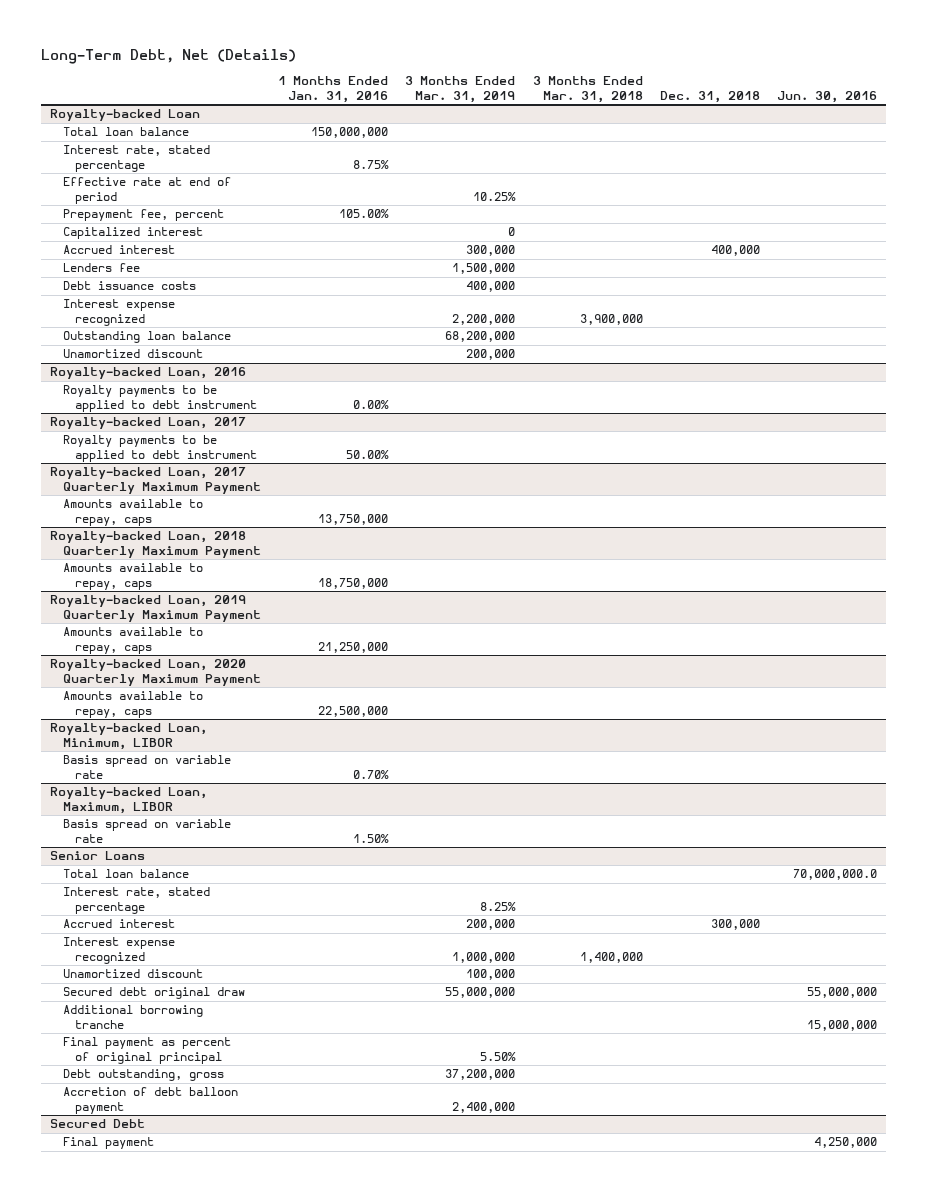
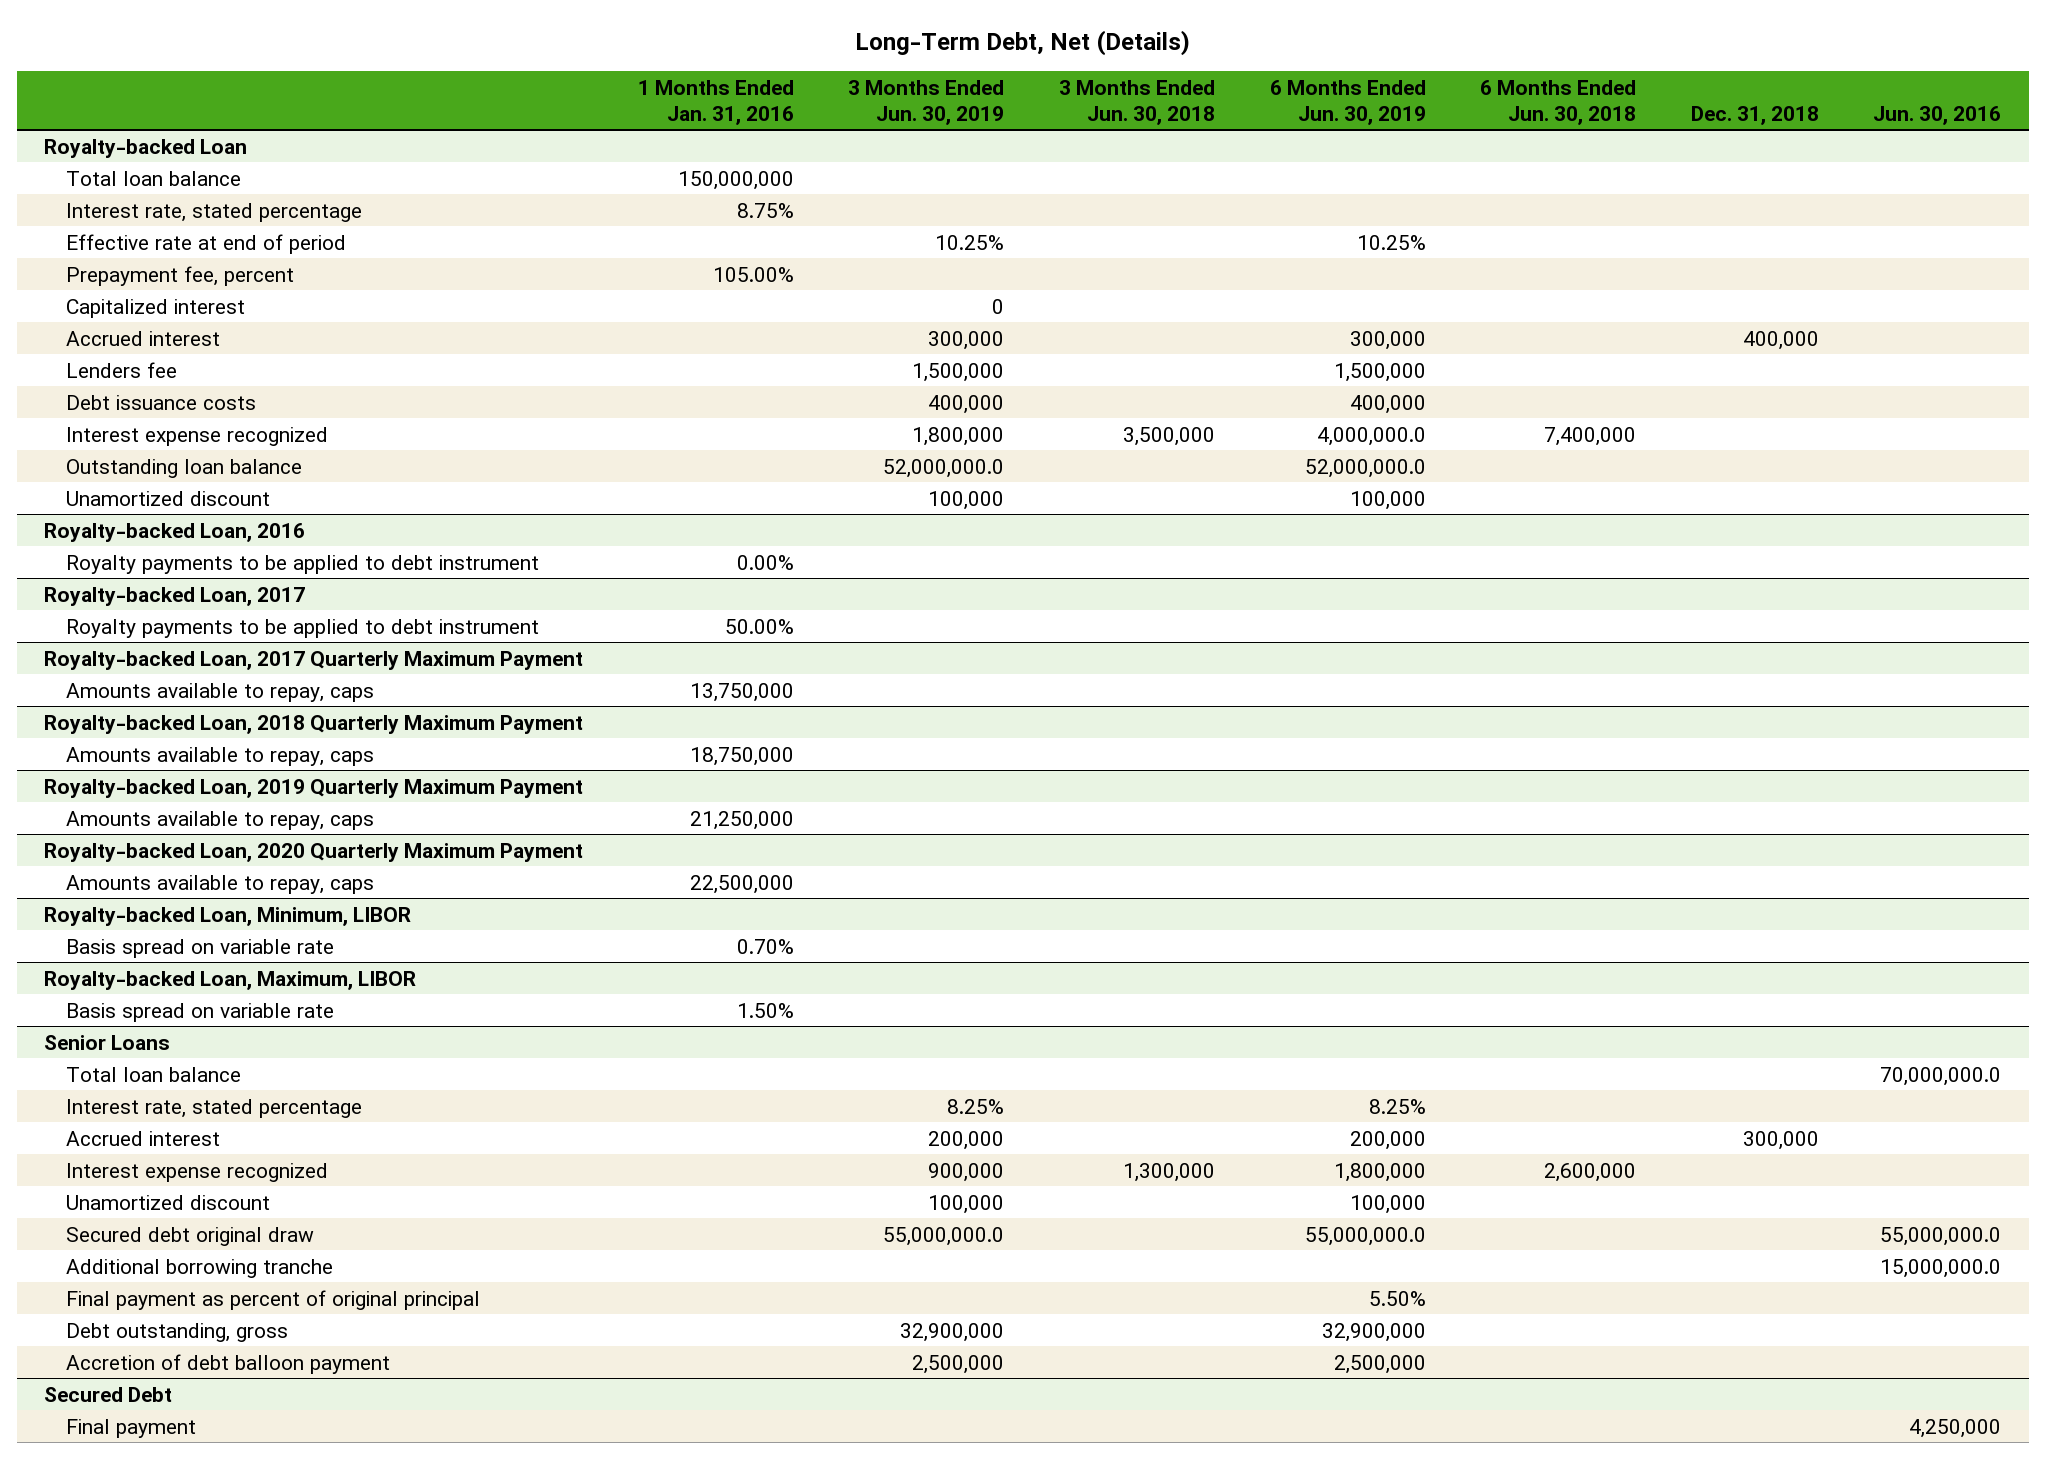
[405,76,516,103] 3 Months Ended Mar. 31, 2019 -> none
[532,76,643,103] 3 Months Ended Mar. 31, 2018 -> none
none -> [848,79,1005,125] 3 Months Ended Jun. 30, 2019
none -> [1059,79,1216,125] 3 Months Ended Jun. 30, 2018
none -> [1269,79,1426,125] 6 Months Ended Jun. 30, 2019
none -> [1480,79,1637,125] 6 Months Ended Jun. 30, 2018
[807,987,878,999] 55,000,000 -> [1880,1226,2002,1246] 55,000,000.0
[807,1019,878,1031] 15,000,000 -> [1880,1258,2002,1278] 15,000,000.0

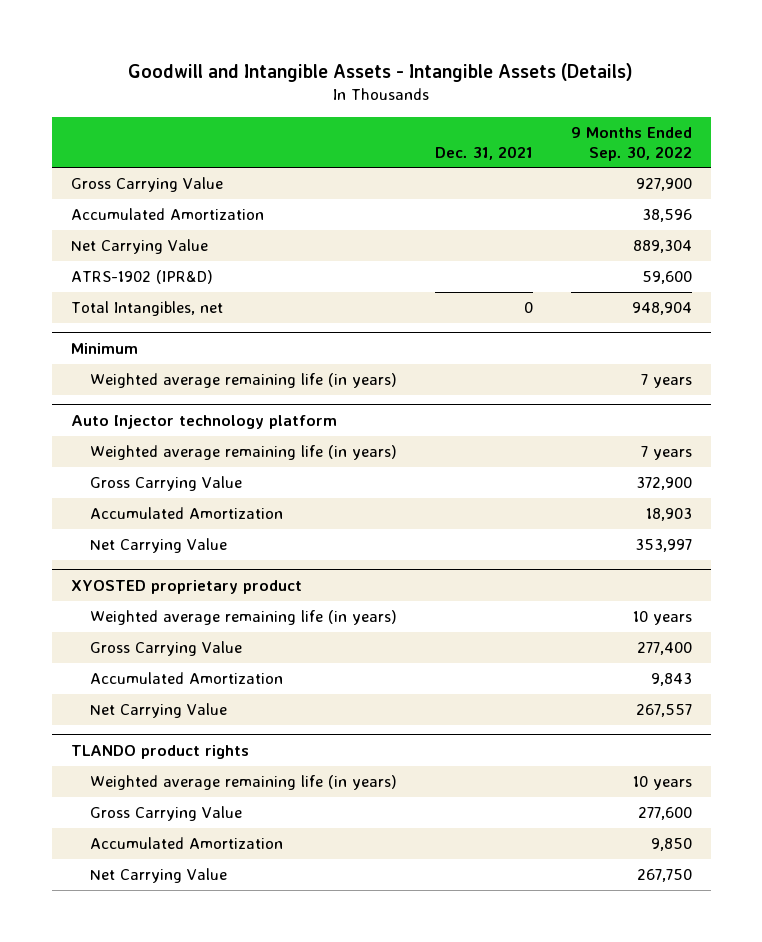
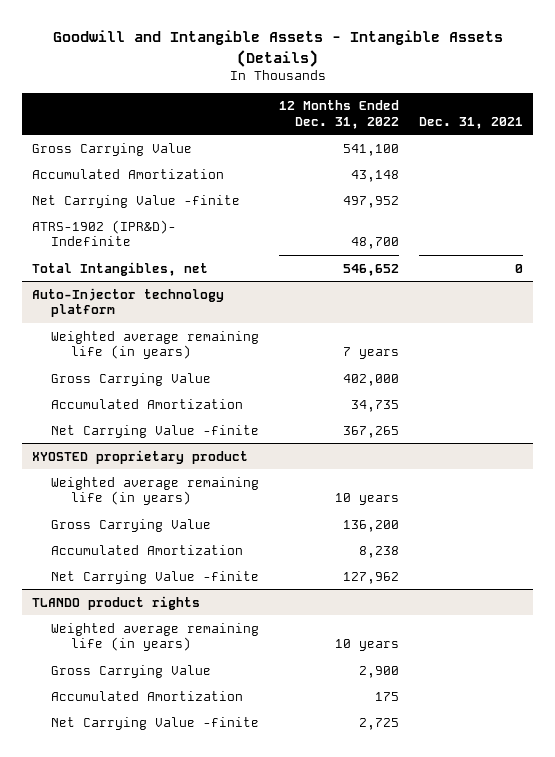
[570,126,692,161] 9 Months Ended Sep. 30, 2022 -> none
none -> [279,100,400,130] 12 Months Ended Dec. 31, 2022
[70,239,208,255] Net Carrying Value -> [32,194,241,208] Net Carrying Value -finite
[70,270,213,285] ATRS-1902 (IPR&D) -> [32,219,177,247] ATRS-1902 (IPR&D)- Indefinite
[70,343,138,355] Minimum -> none
[89,373,397,389] Weighted average remaining life (in years) -> none
[70,415,337,430] Auto Injector technology platform -> [32,287,225,318] Auto-Injector technology platform
[89,538,227,554] Net Carrying Value -> [51,424,260,438] Net Carrying Value -finite
[89,703,227,719] Net Carrying Value -> [51,570,260,584] Net Carrying Value -finite
[89,868,227,884] Net Carrying Value -> [51,716,260,730] Net Carrying Value -finite

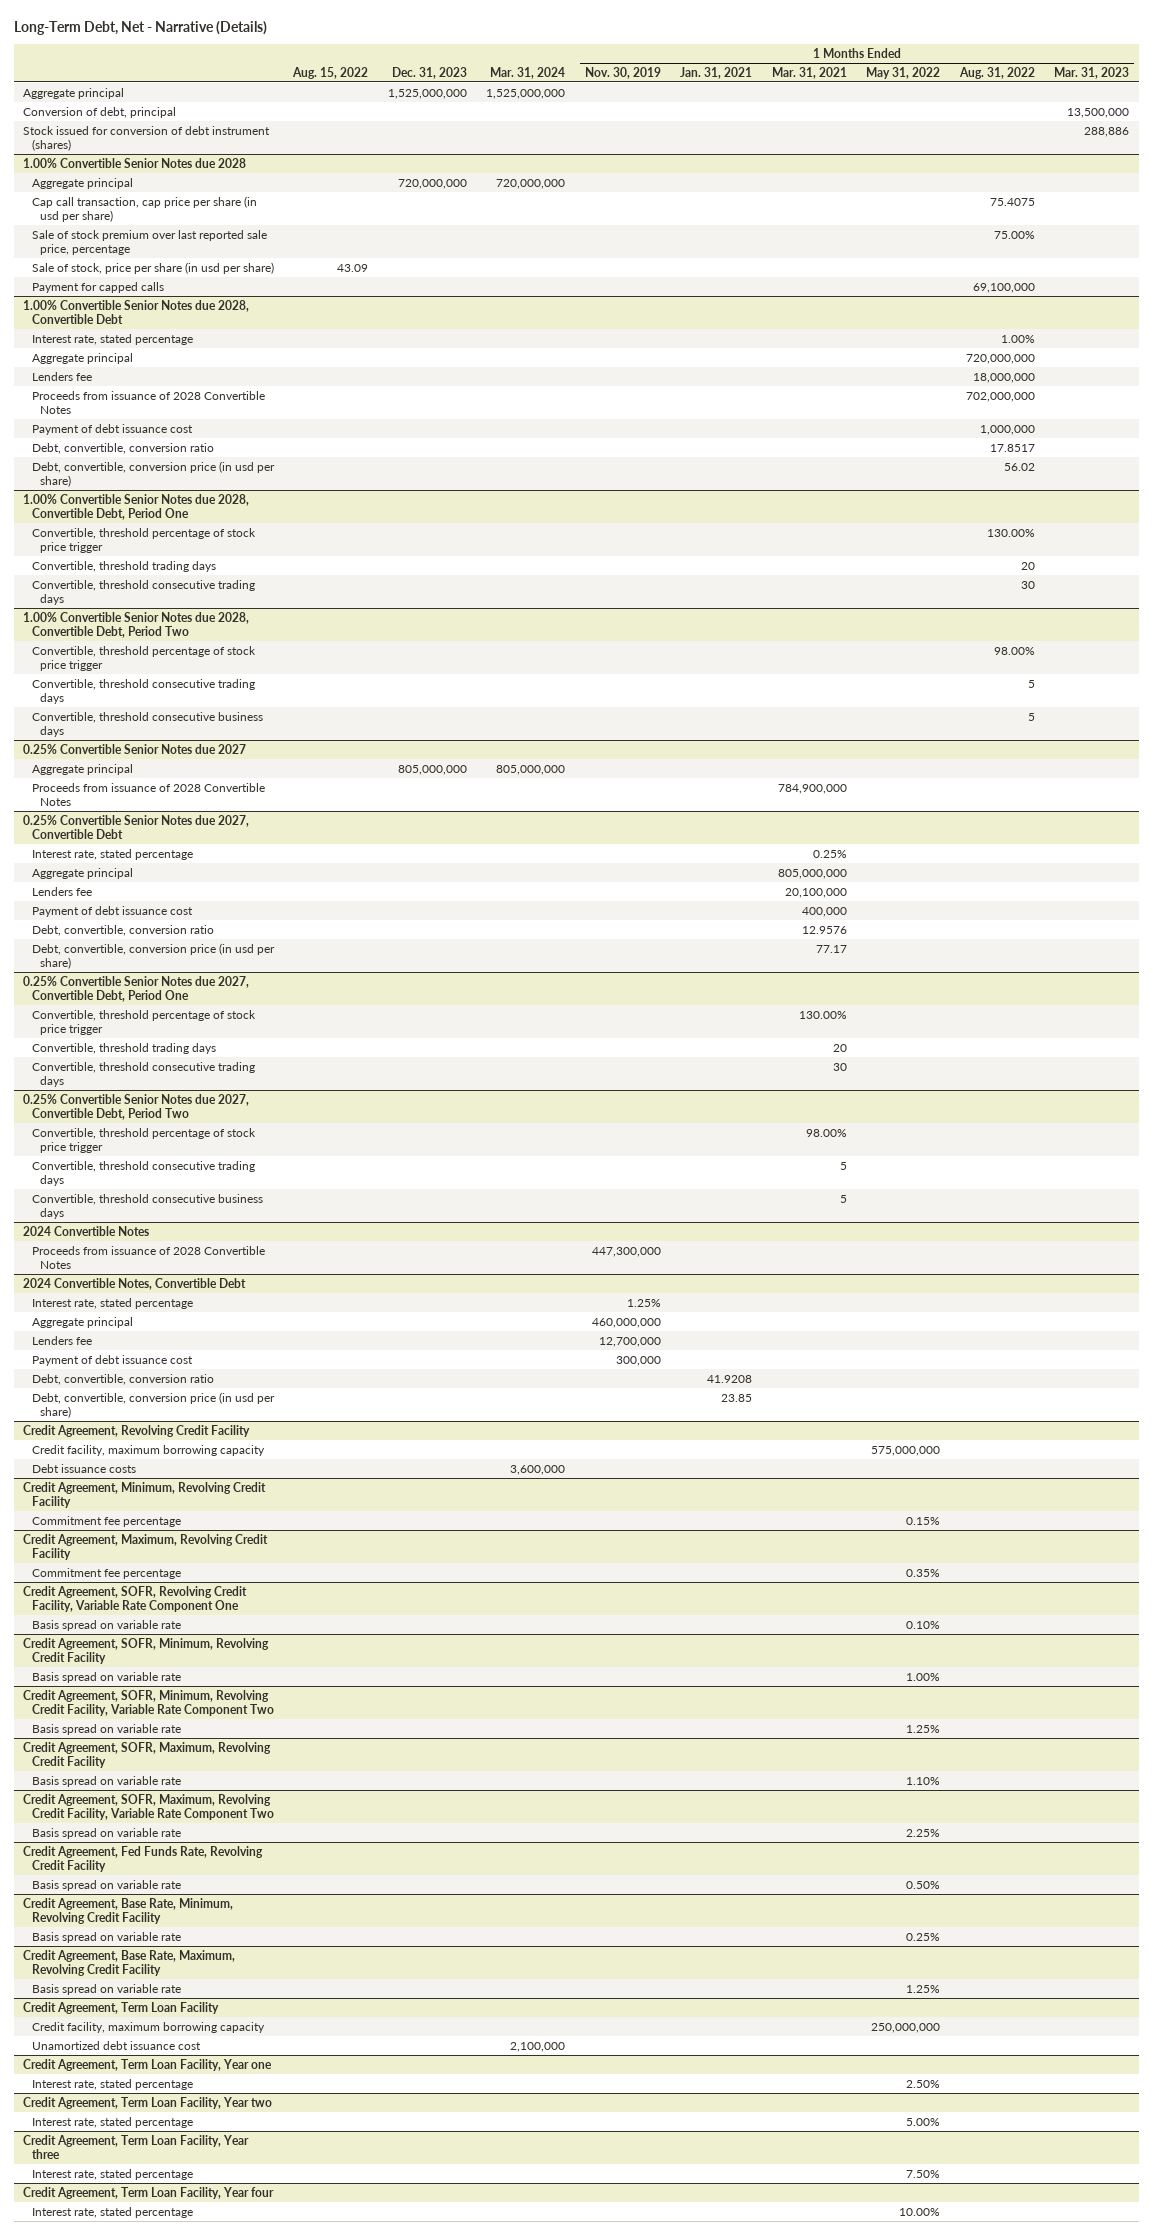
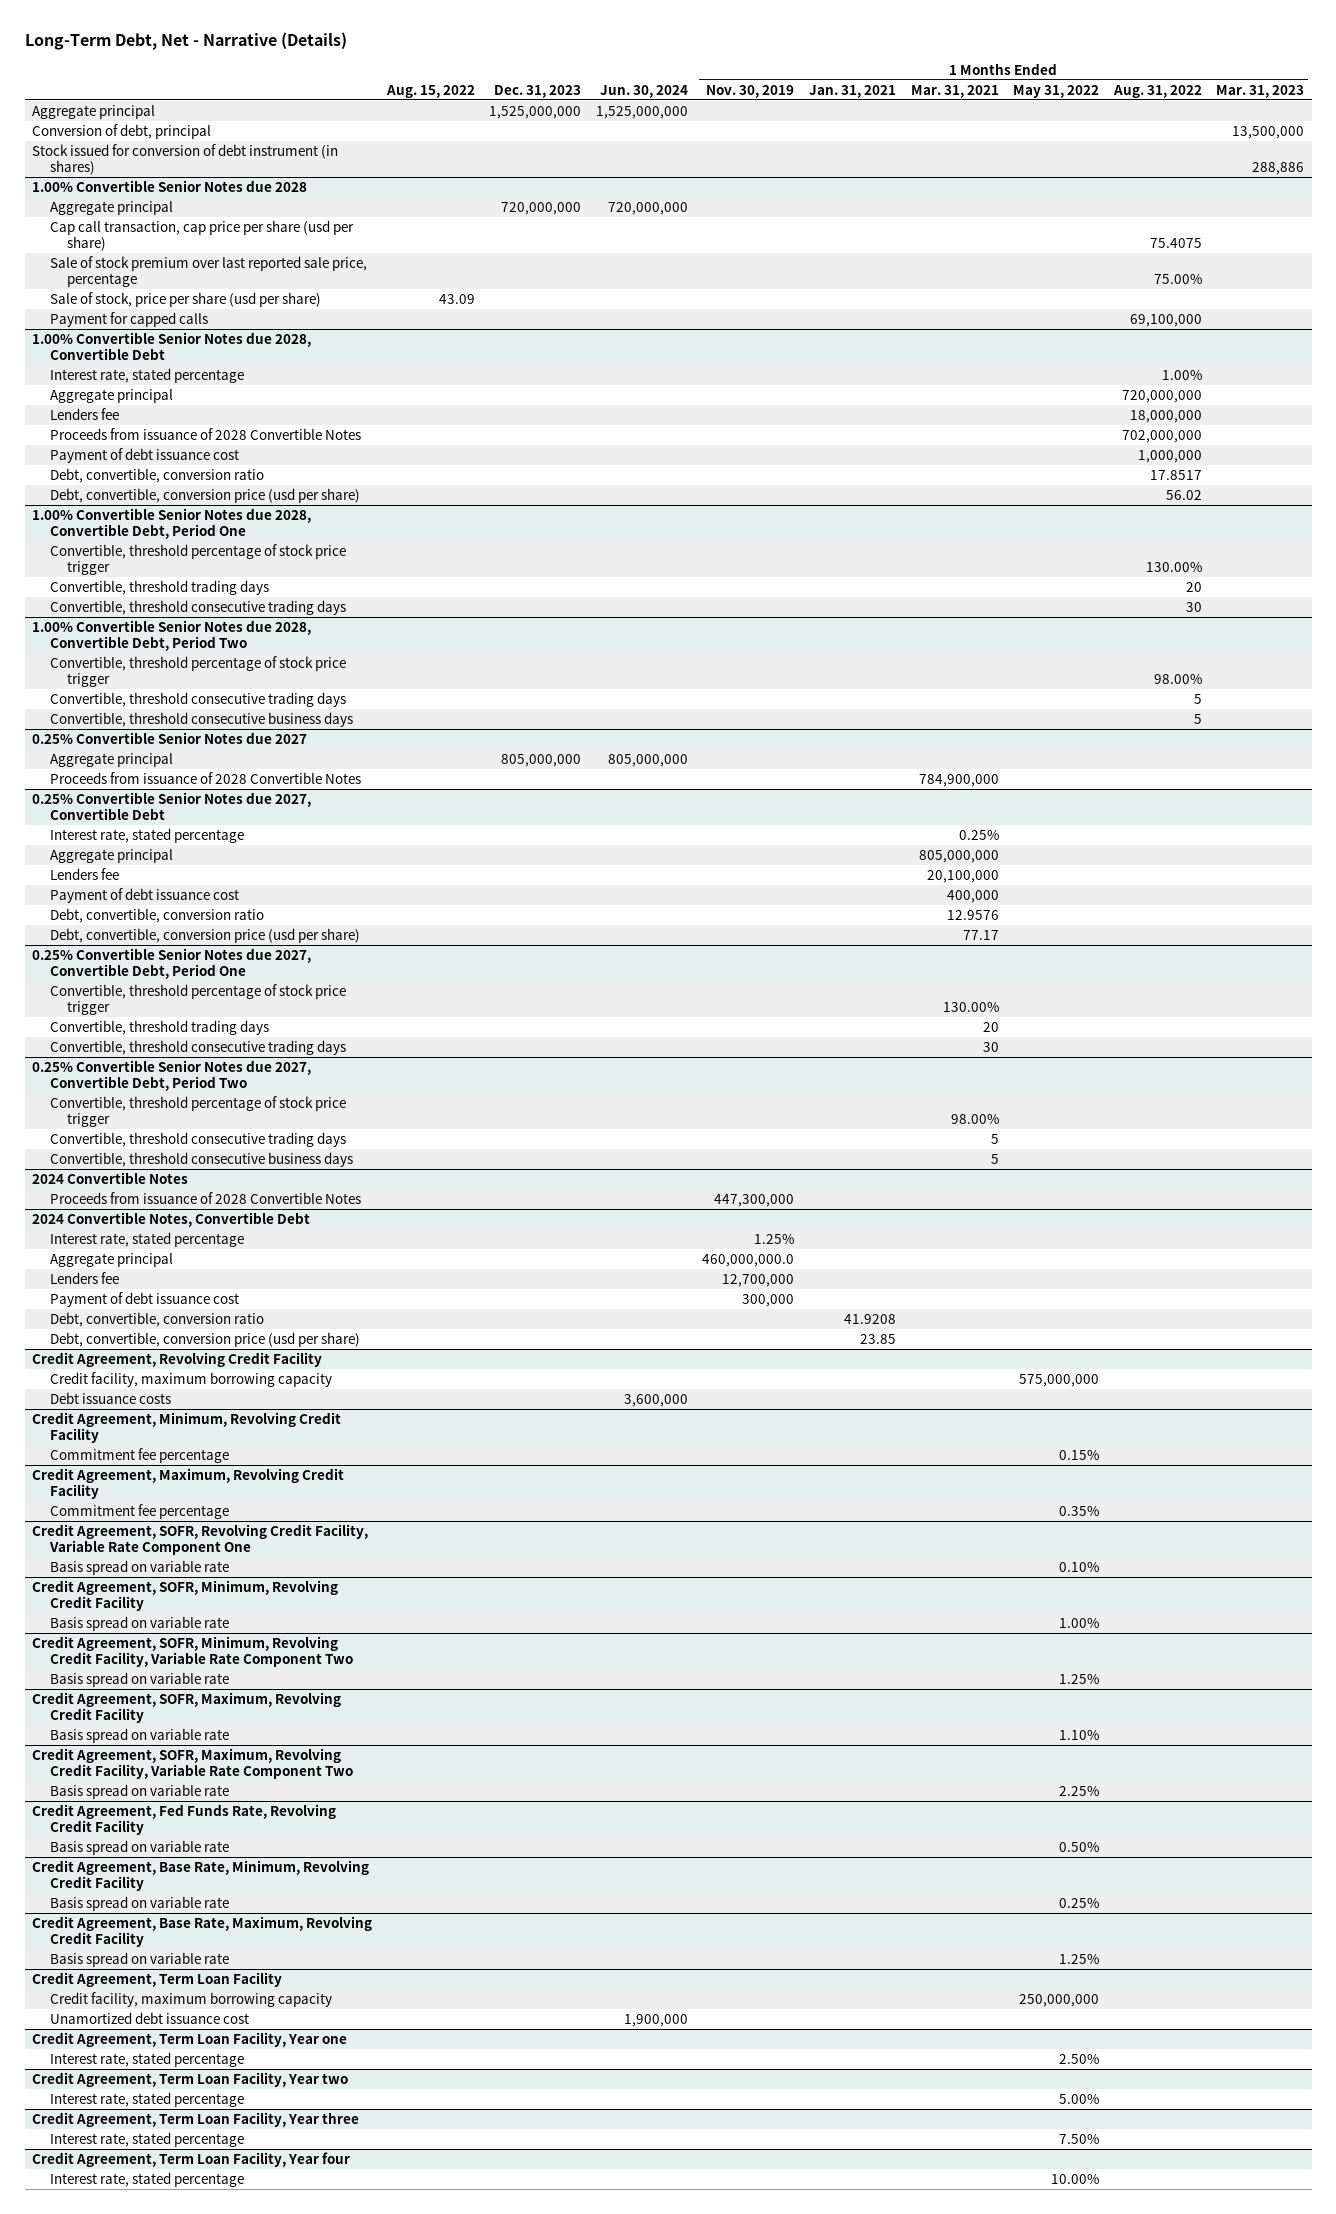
[490,66,566,79] Mar. 31, 2024 -> none
none -> [599,84,688,98] Jun. 30, 2024
[23,125,271,151] Stock issued for conversion of debt instrument (shares) -> [32,143,339,175] Stock issued for conversion of debt instrument (in shares)
[31,195,257,222] Cap call transaction, cap price per share (in usd per share) -> [49,219,354,251] Cap call transaction, cap price per share (usd per share)
[31,261,274,274] Sale of stock, price per share (in usd per share) -> [49,291,321,307] Sale of stock, price per share (usd per share)
[31,460,275,487] Debt, convertible, conversion price (in usd per share) -> [49,487,360,503] Debt, convertible, conversion price (usd per share)
[31,942,275,969] Debt, convertible, conversion price (in usd per share) -> [49,927,360,943] Debt, convertible, conversion price (usd per share)
[591,1317,661,1328] 460,000,000 -> [702,1253,795,1267] 460,000,000.0
[31,1391,275,1418] Debt, convertible, conversion price (in usd per share) -> [49,1331,360,1347] Debt, convertible, conversion price (usd per share)

